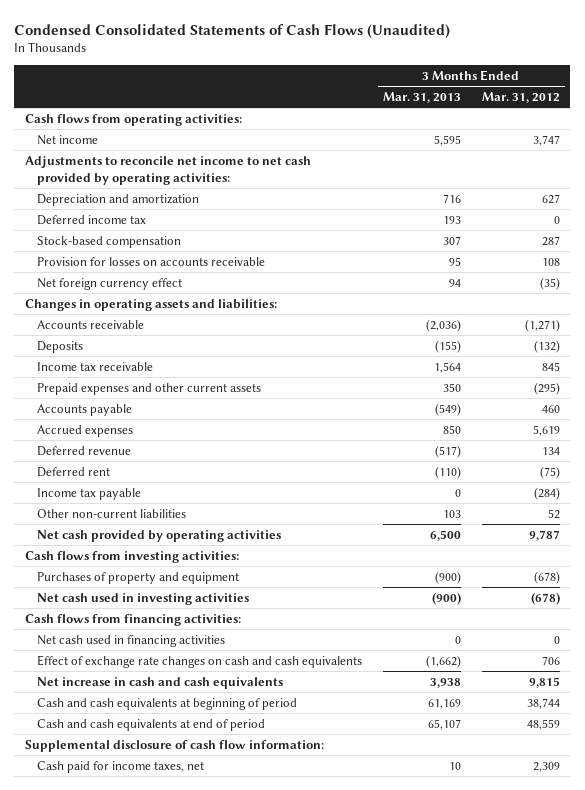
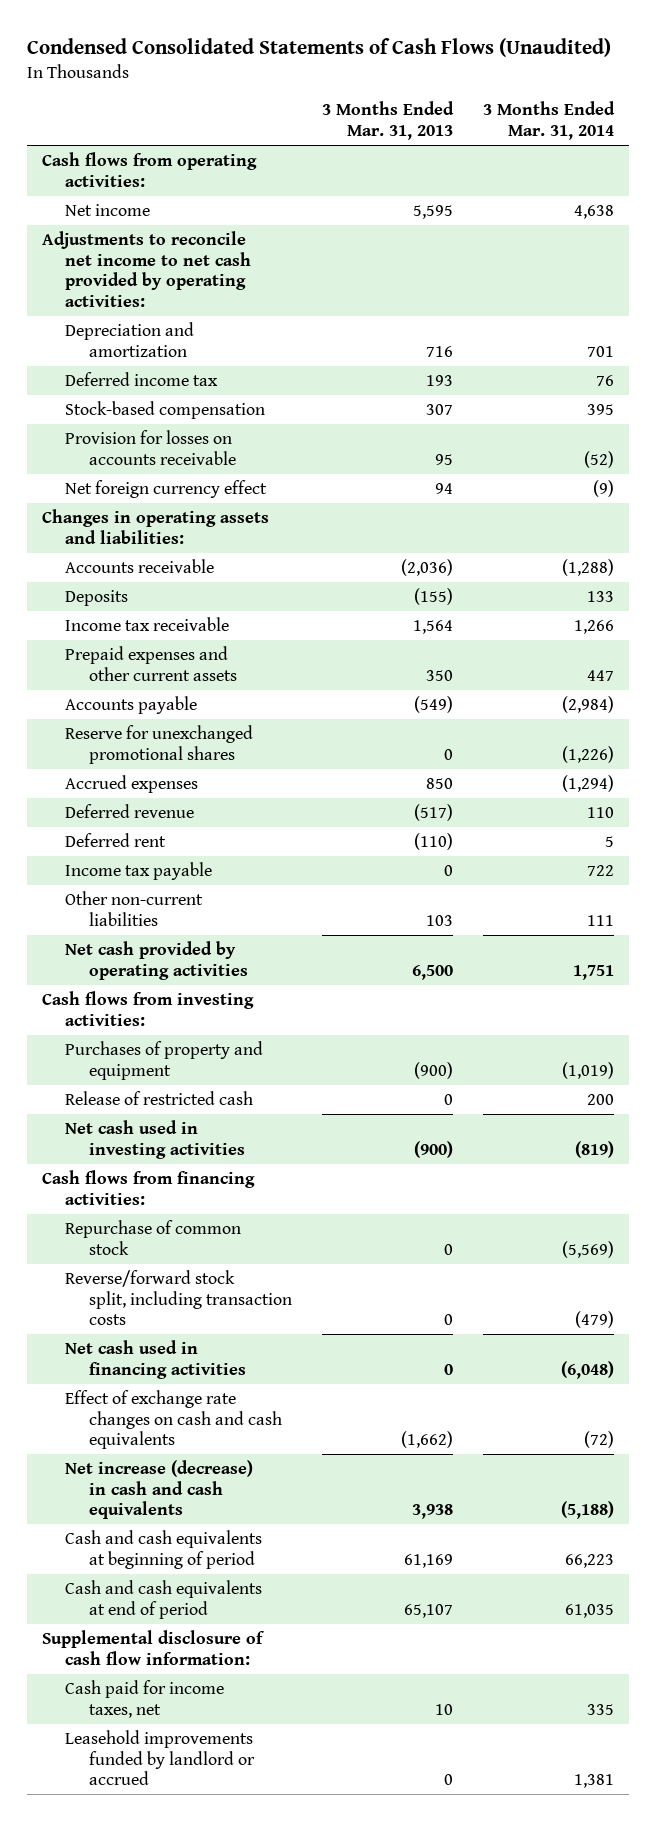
[481,92,560,104] Mar. 31, 2012 -> none
none -> [483,101,616,141] 3 Months Ended Mar. 31, 2014
none -> [65,724,254,764] Reserve for unexchanged promotional shares
none -> [65,1090,254,1105] Release of restricted cash
none -> [65,1219,242,1255] Repurchase of common stock
none -> [65,1269,292,1326] Reverse/forward stock split, including transaction costs
[37,676,284,689] Net increase in cash and cash equivalents -> [65,1459,254,1520] Net increase (decrease) in cash and cash equivalents
none -> [65,1729,255,1786] Leasehold improvements funded by landlord or accrued

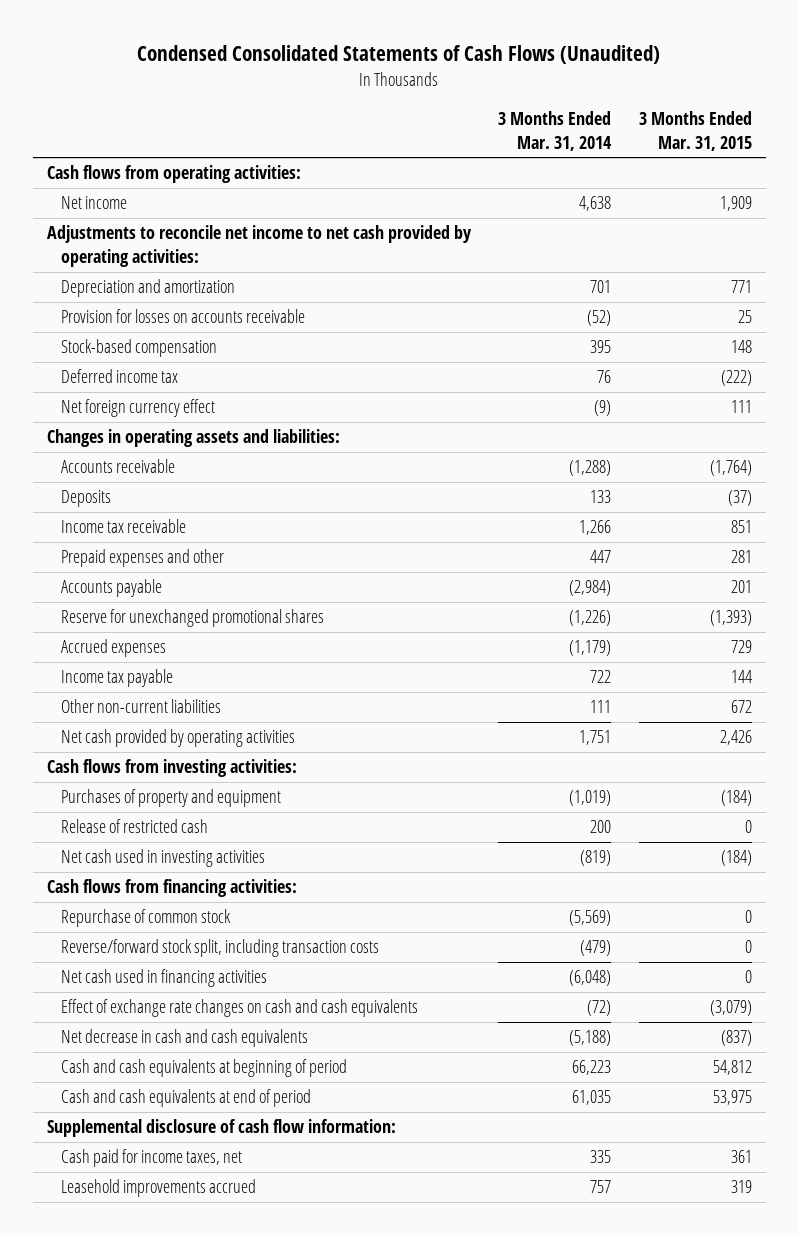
[322,101,455,141] 3 Months Ended Mar. 31, 2013 -> none
none -> [638,111,752,151] 3 Months Ended Mar. 31, 2015
[65,400,266,419] Stock-based compensation -> [60,339,217,358] Stock-based compensation
[65,371,219,386] Deferred income tax -> [60,369,178,384] Deferred income tax
[65,645,237,681] Prepaid expenses and other current assets -> [60,549,224,568] Prepaid expenses and other
[65,803,195,818] Deferred revenue -> none
[65,832,167,847] Deferred rent -> none
[562,774,615,792] (1,294) -> [569,640,612,657] (1,179)
[65,1459,254,1520] Net increase (decrease) in cash and cash equivalents -> [60,1029,308,1048] Net decrease in cash and cash equivalents
[65,1729,255,1786] Leasehold improvements funded by landlord or accrued -> [60,1179,256,1198] Leasehold improvements accrued
[574,1774,615,1789] 1,381 -> [590,1180,612,1194] 757

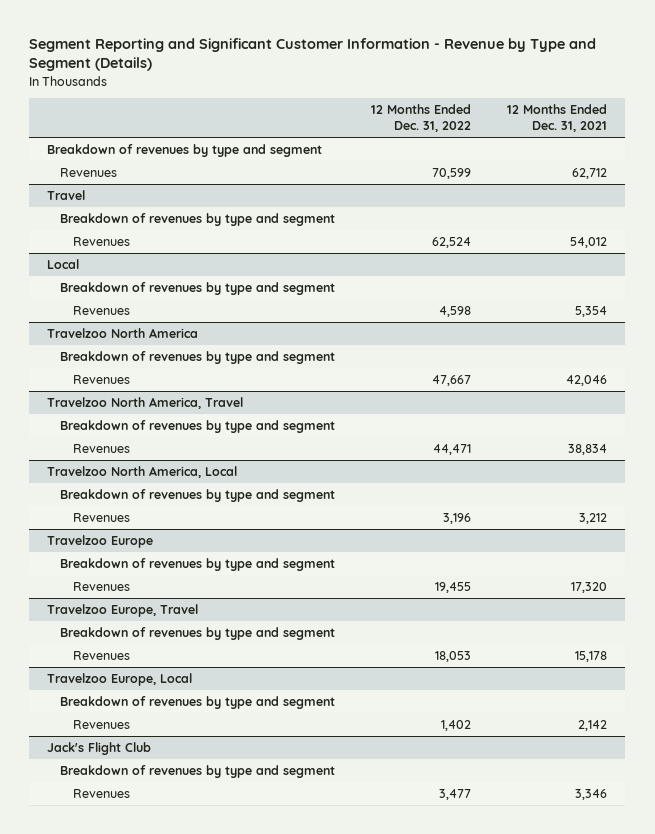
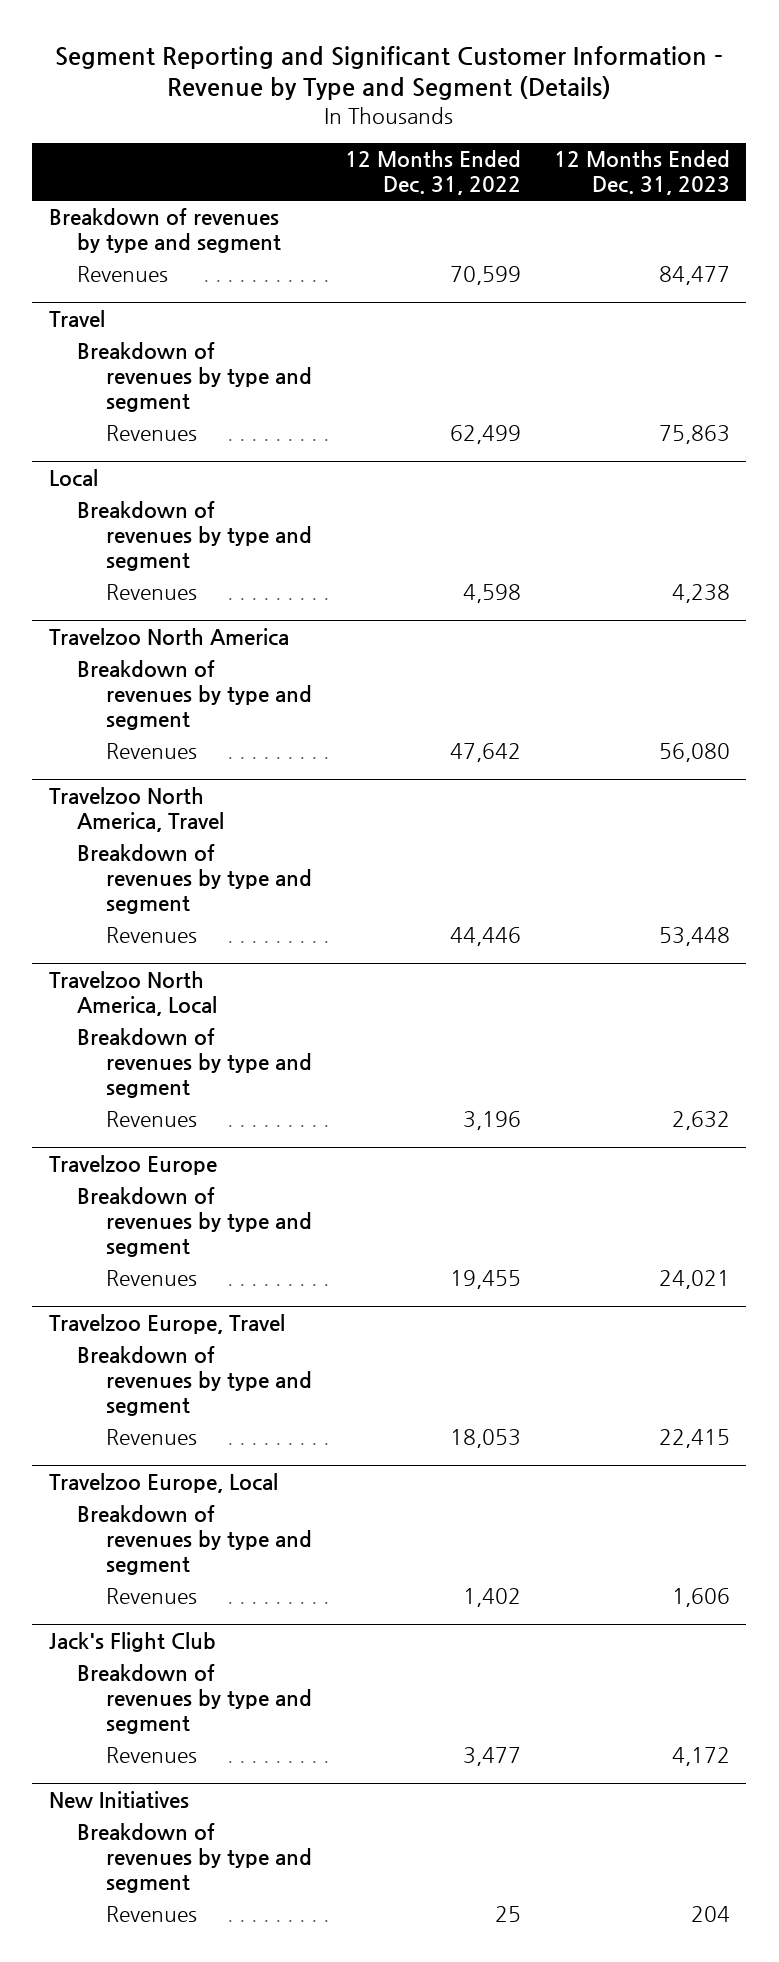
[507,103,608,133] 12 Months Ended Dec. 31, 2021 -> none
none -> [553,150,730,196] 12 Months Ended Dec. 31, 2023
[432,236,472,248] 62,524 -> [450,425,522,445] 62,499
[432,374,472,386] 47,667 -> [450,743,522,763] 47,642
[433,443,472,455] 44,471 -> [450,927,522,947] 44,446
none -> [48,1790,189,1808] New Initiatives
none -> [77,1823,313,1894] Breakdown of revenues by type and segment
none -> [106,1906,198,1923] Revenues

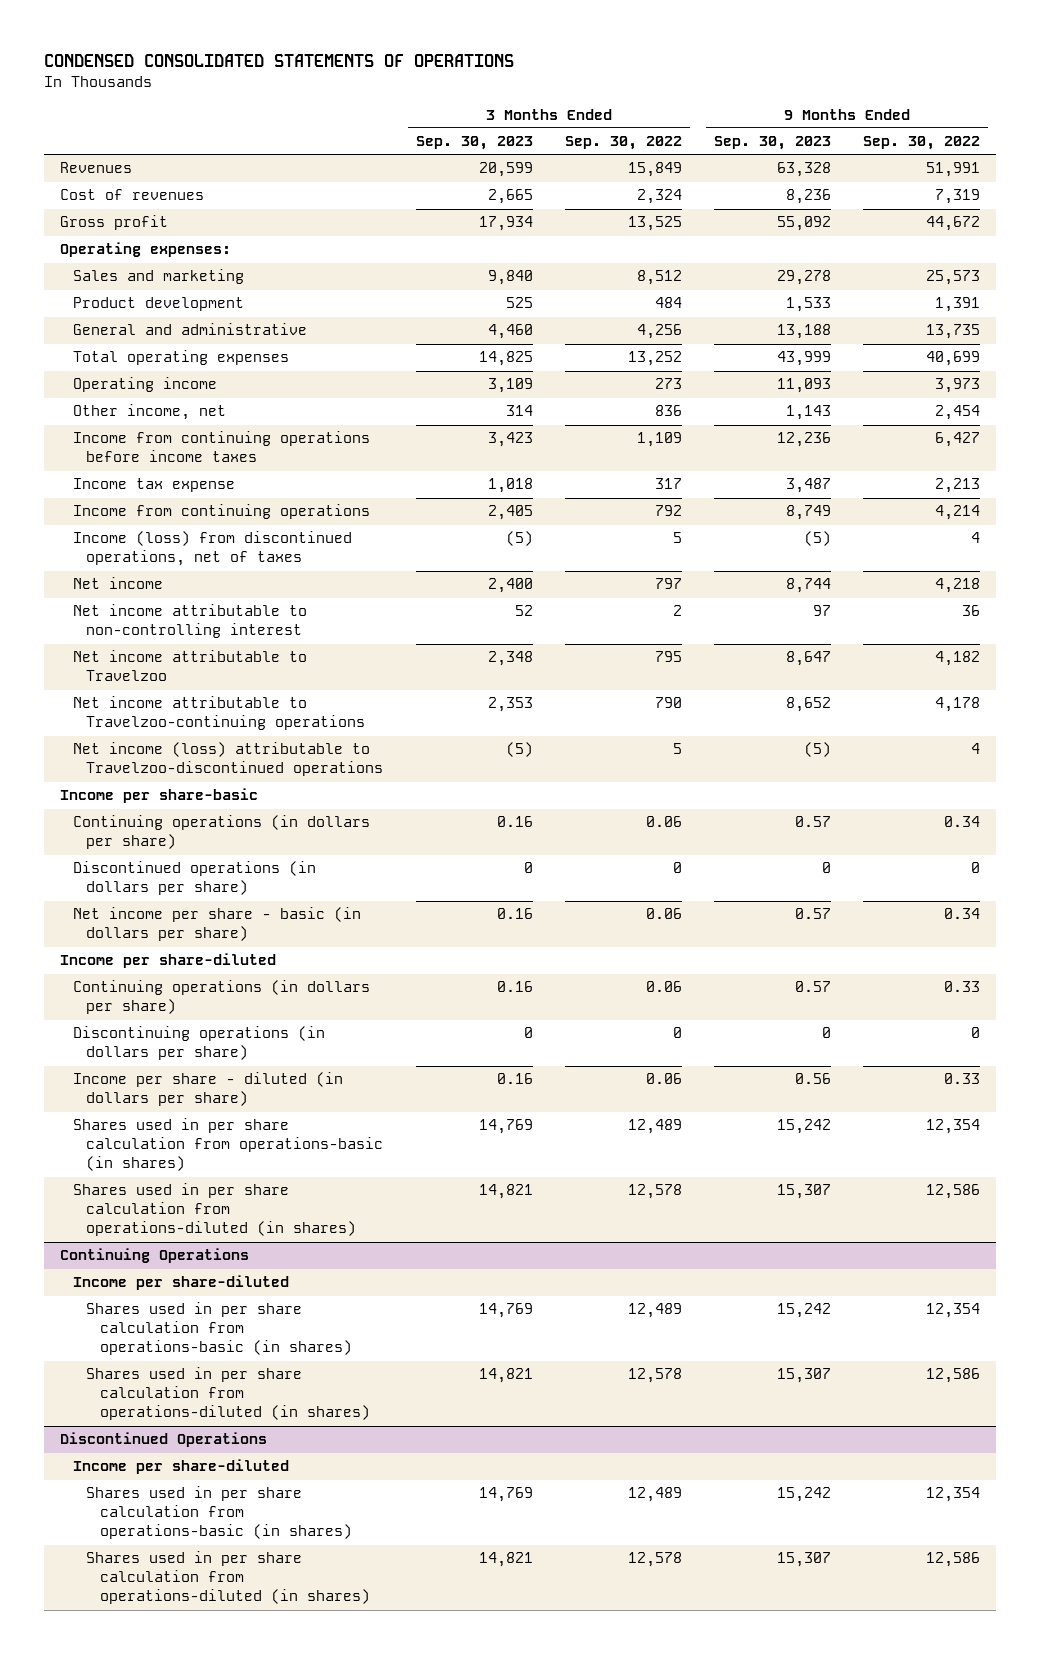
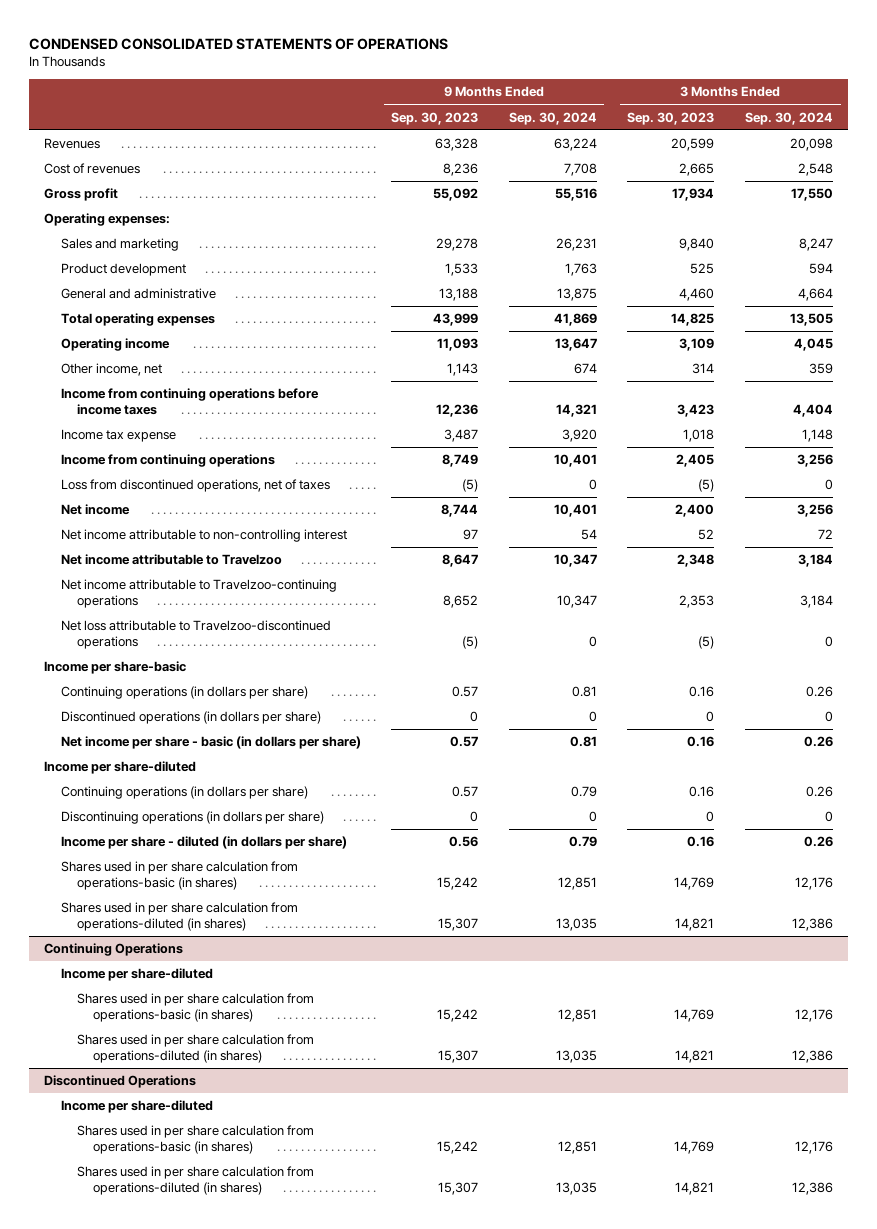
[564,136,682,151] Sep. 30, 2022 -> none
[863,136,981,151] Sep. 30, 2022 -> none
none -> [508,111,597,125] Sep. 30, 2024
none -> [744,111,833,125] Sep. 30, 2024
[73,531,353,567] Income (loss) from discontinued operations, net of taxes -> [60,479,330,493] Loss from discontinued operations, net of taxes
[73,742,384,777] Net income (loss) attributable to Travelzoo-discontinued operations -> [60,620,331,650] Net loss attributable to Travelzoo-discontinued operations

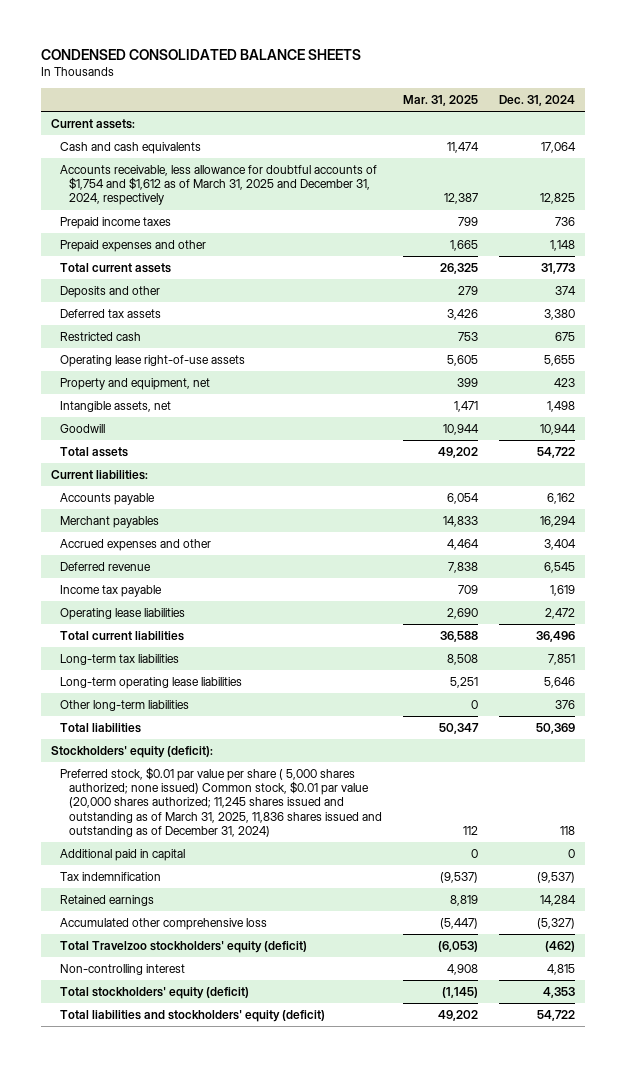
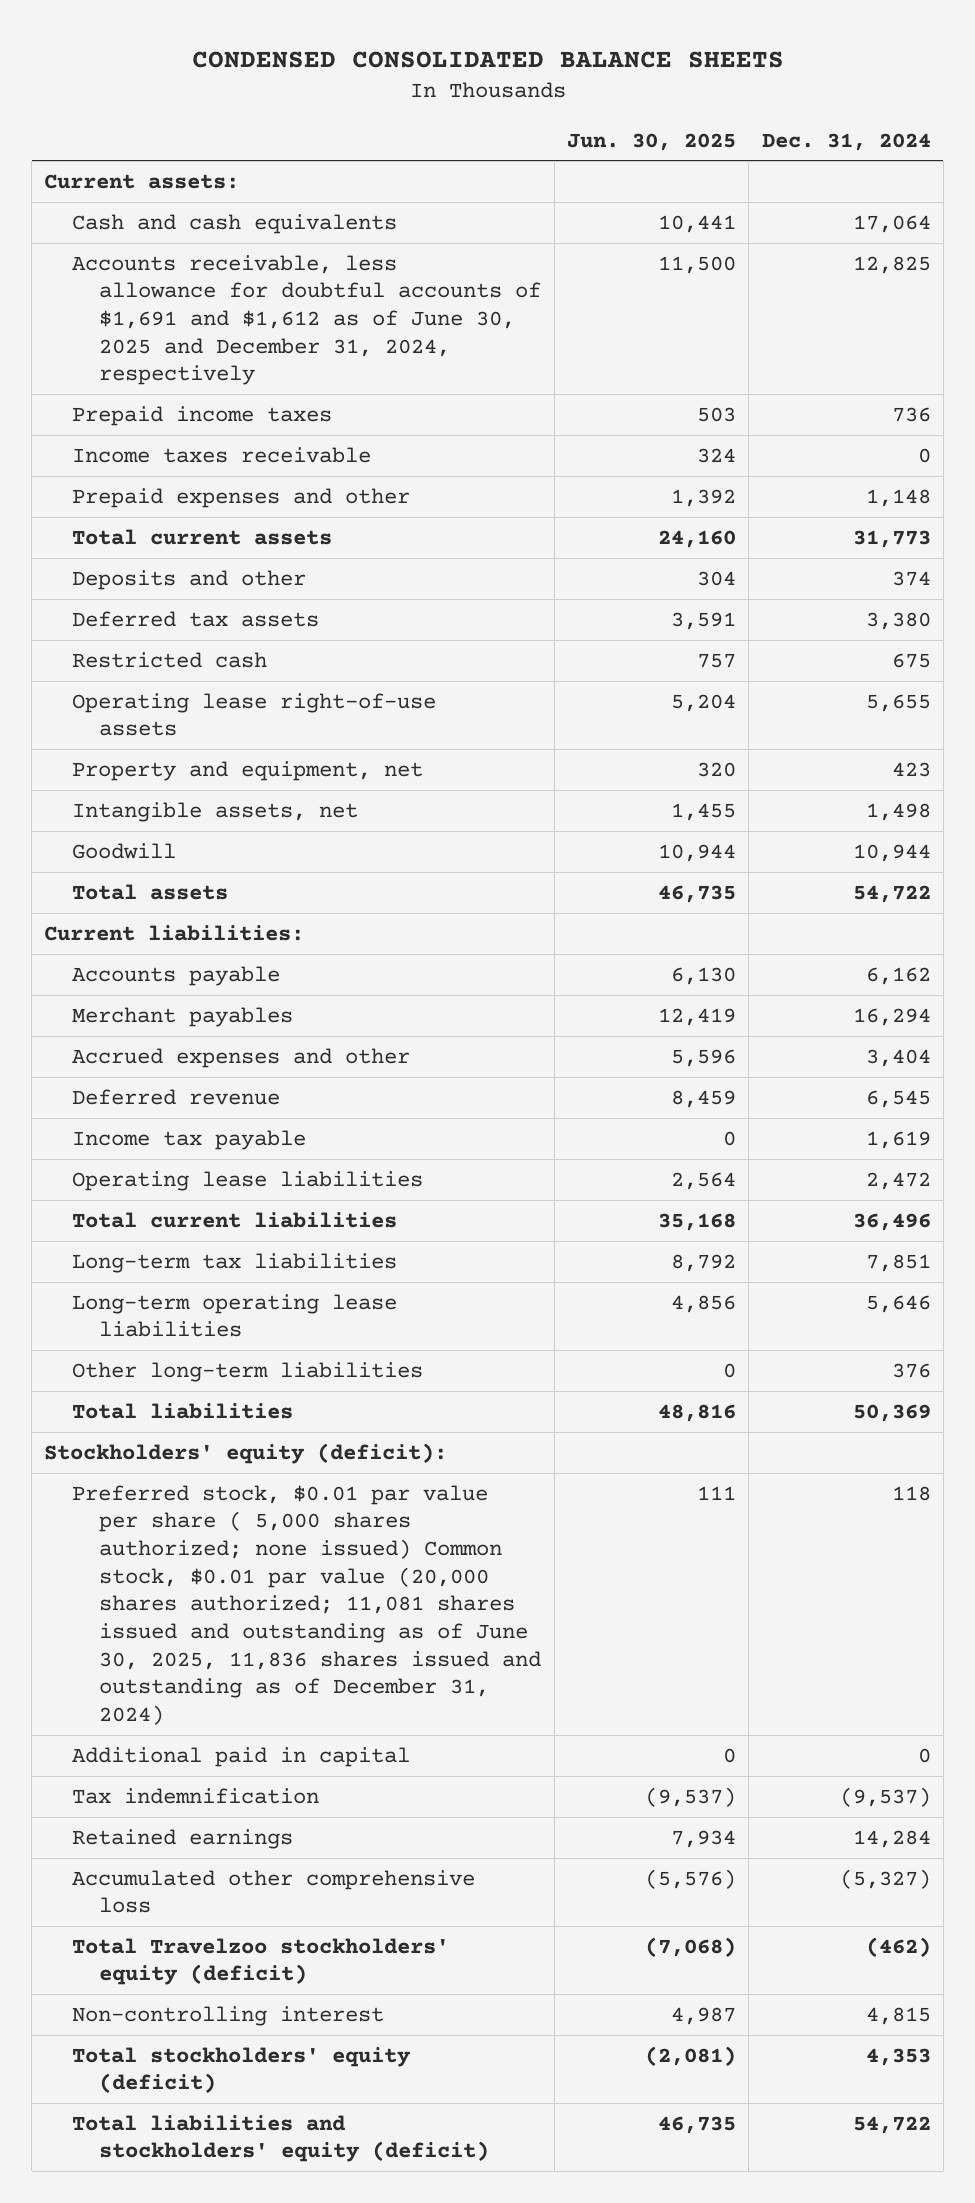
[403,95,479,107] Mar. 31, 2025 -> none
none -> [566,132,736,151] Jun. 30, 2025
[60,164,378,206] Accounts receivable, less allowance for doubtful accounts of $1,754 and $1,612 as of March 31, 2025 and December 31, 2024, respectively -> [71,254,542,386] Accounts receivable, less allowance for doubtful accounts of $1,691 and $1,612 as of June 30, 2025 and December 31, 2024, respectively
none -> [71,446,371,463] Income taxes receivable
[60,766,383,837] Preferred stock, $0.01 par value per share ( 5,000 shares authorized; none issued) Common stock, $0.01 par value (20,000 shares authorized; 11,245 shares issued and outstanding as of March 31, 2025, 11,836 shares issued and outstanding as of December 31, 2024) -> [71,1484,542,1725] Preferred stock, $0.01 par value per share ( 5,000 shares authorized; none issued) Common stock, $0.01 par value (20,000 shares authorized; 11,081 shares issued and outstanding as of June 30, 2025, 11,836 shares issued and outstanding as of December 31, 2024)

